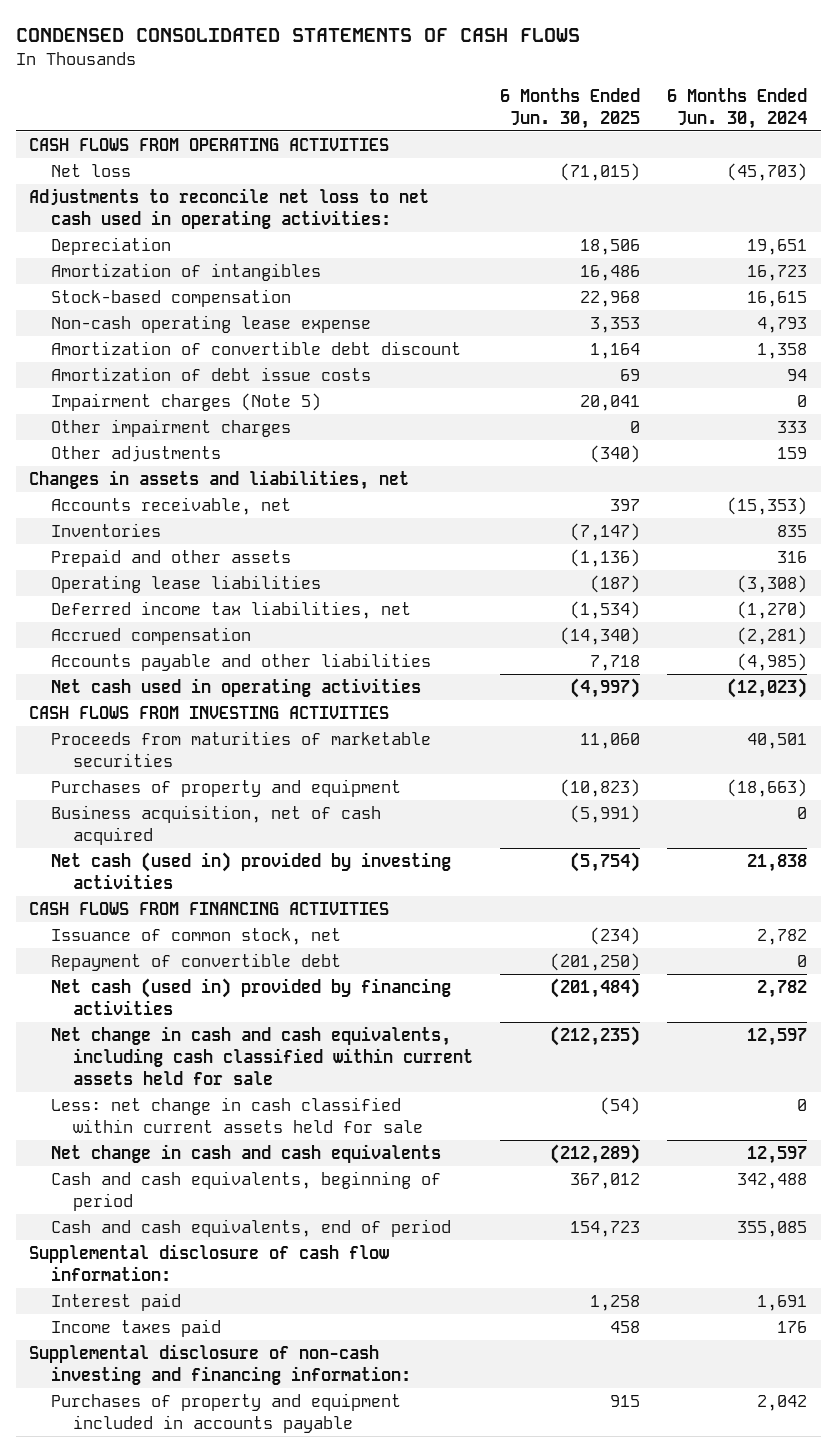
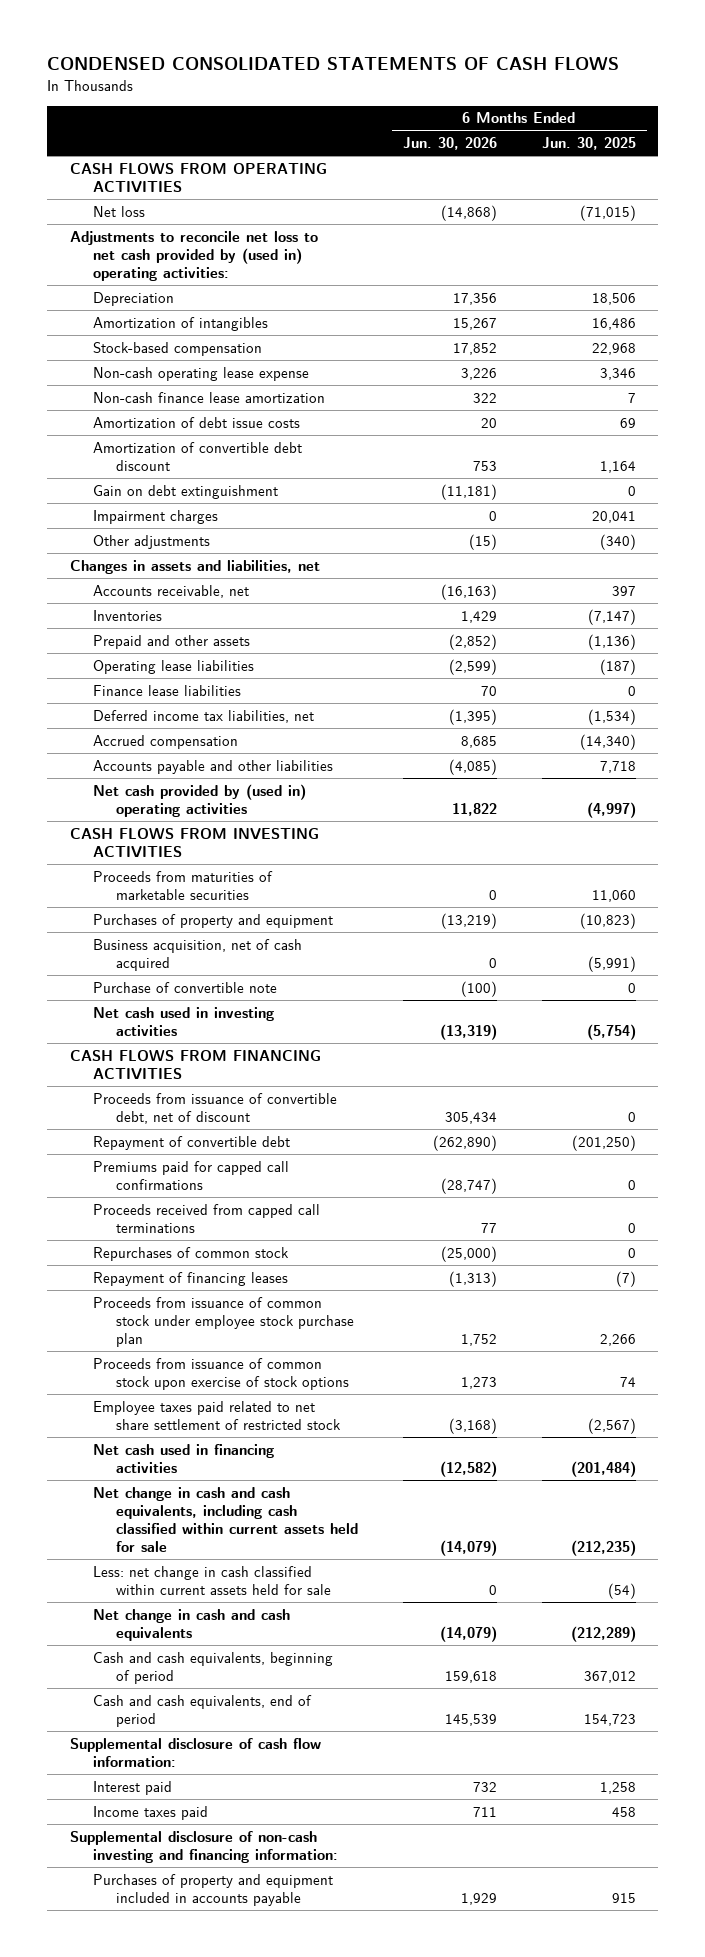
[667,87,808,129] 6 Months Ended Jun. 30, 2024 -> none
none -> [402,137,497,151] Jun. 30, 2026
[29,188,430,230] Adjustments to reconcile net loss to net cash used in operating activities: -> [69,230,318,281] Adjustments to reconcile net loss to net cash provided by (used in) operating activities:
[590,317,641,334] 3,353 -> [599,367,636,380] 3,346
none -> [92,391,325,403] Non-cash finance lease amortization
[51,419,292,438] Other impairment charges -> none
[51,341,462,356] Amortization of convertible debt discount -> [92,441,302,471] Amortization of convertible debt discount
none -> [92,484,278,499] Gain on debt extinguishment
[51,393,322,412] Impairment charges (Note 5) -> [92,509,218,524] Impairment charges
none -> [92,684,241,696] Finance lease liabilities
[51,678,422,698] Net cash used in operating activities -> [92,783,306,817] Net cash provided by (used in) operating activities
none -> [92,981,277,993] Purchase of convertible note
[51,852,452,890] Net cash (used in) provided by investing activities -> [92,1006,274,1036] Net cash used in investing activities
[51,928,342,946] Issuance of common stock, net -> none
none -> [92,1092,337,1124] Proceeds from issuance of convertible debt, net of discount
none -> [92,1160,289,1190] Premiums paid for capped call confirmations
none -> [92,1203,320,1233] Proceeds received from capped call terminations
none -> [92,1246,289,1261] Repurchases of common stock
none -> [92,1271,288,1286] Repayment of financing leases
none -> [92,1296,354,1347] Proceeds from issuance of common stock under employee stock purchase plan
none -> [92,1357,349,1390] Proceeds from issuance of common stock upon exercise of stock options
none -> [92,1400,341,1430] Employee taxes paid related to net share settlement of restricted stock
[51,978,452,1016] Net cash (used in) provided by financing activities -> [92,1443,274,1473] Net cash used in financing activities

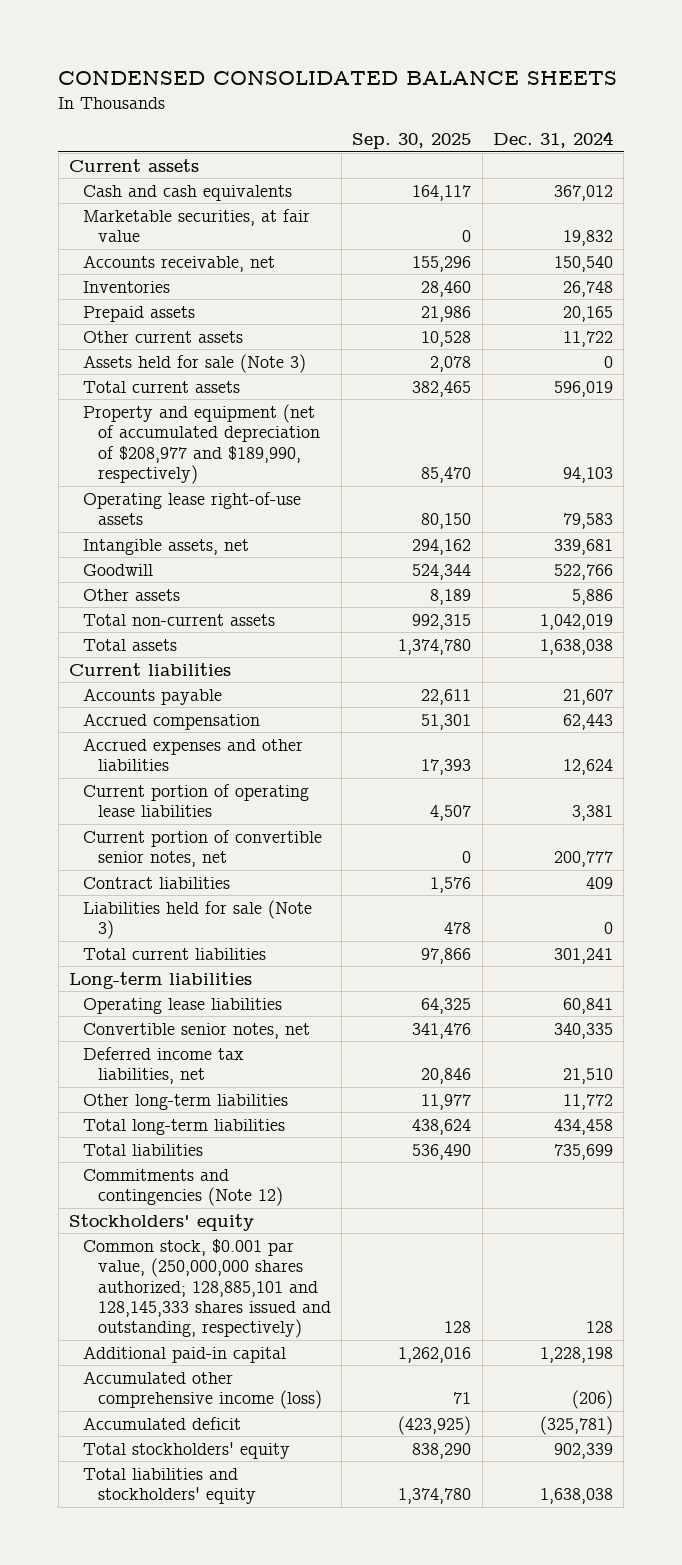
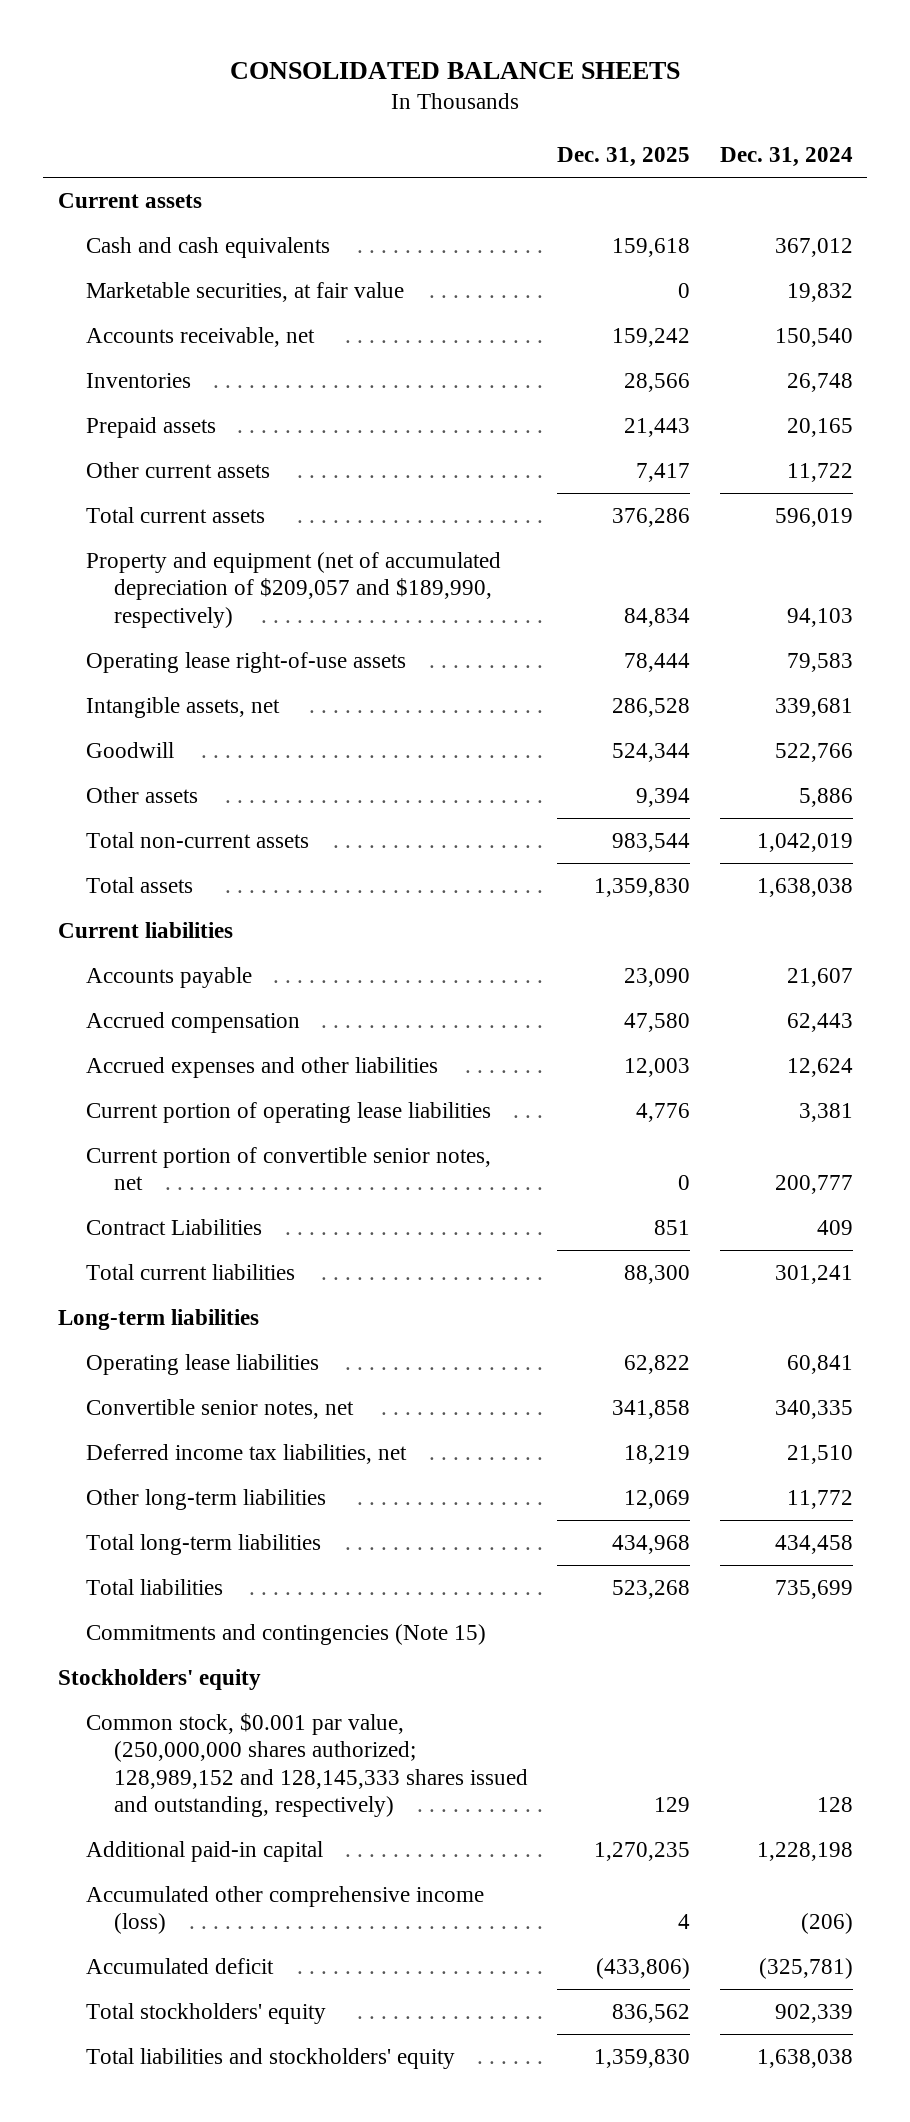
[58,71,618,86] CONDENSED CONSOLIDATED BALANCE SHEETS -> [230,61,681,79] CONSOLIDATED BALANCE SHEETS
[352,133,472,150] Sep. 30, 2025 -> none
none -> [557,147,691,168] Dec. 31, 2025
[83,353,307,373] Assets held for sale (Note 3) -> none
[83,403,320,485] Property and equipment (net of accumulated depreciation of $208,977 and $189,990, respectively) -> [86,551,502,628] Property and equipment (net of accumulated depreciation of $209,057 and $189,990, respectively)
[83,899,313,940] Liabilities held for sale (Note 3) -> none
[83,876,231,889] Contract liabilities -> [86,1218,263,1235] Contract Liabilities
[83,1168,283,1207] Commitments and contingencies (Note 12) -> [86,1623,487,1645] Commitments and contingencies (Note 15)
[83,1238,331,1339] Common stock, $0.001 par value, (250,000,000 shares authorized; 128,885,101 and 128,145,333 shares issued and outstanding, respectively) -> [86,1712,529,1817] Common stock, $0.001 par value, (250,000,000 shares authorized; 128,989,152 and 128,145,333 shares issued and outstanding, respectively)

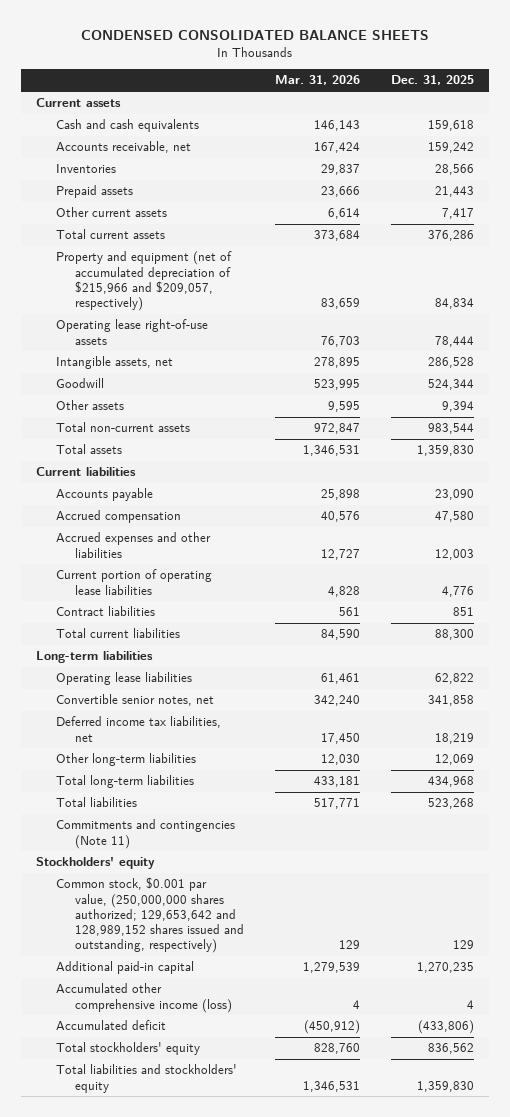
[230,61,681,79] CONSOLIDATED BALANCE SHEETS -> [81,30,430,41] CONDENSED CONSOLIDATED BALANCE SHEETS
[719,147,853,168] Dec. 31, 2024 -> none
none -> [274,75,360,86] Mar. 31, 2026
[86,281,405,302] Marketable securities, at fair value -> none
[86,551,502,628] Property and equipment (net of accumulated depreciation of $209,057 and $189,990, respectively) -> [55,251,232,311] Property and equipment (net of accumulated depreciation of $215,966 and $209,057, respectively)
[86,1146,492,1191] Current portion of convertible senior notes, net -> none
[86,1218,263,1235] Contract Liabilities -> [55,606,155,617] Contract liabilities
[86,1623,487,1645] Commitments and contingencies (Note 15) -> [55,819,235,849] Commitments and contingencies (Note 11)
[86,1712,529,1817] Common stock, $0.001 par value, (250,000,000 shares authorized; 128,989,152 and 128,145,333 shares issued and outstanding, respectively) -> [55,877,244,953] Common stock, $0.001 par value, (250,000,000 shares authorized; 129,653,642 and 128,989,152 shares issued and outstanding, respectively)

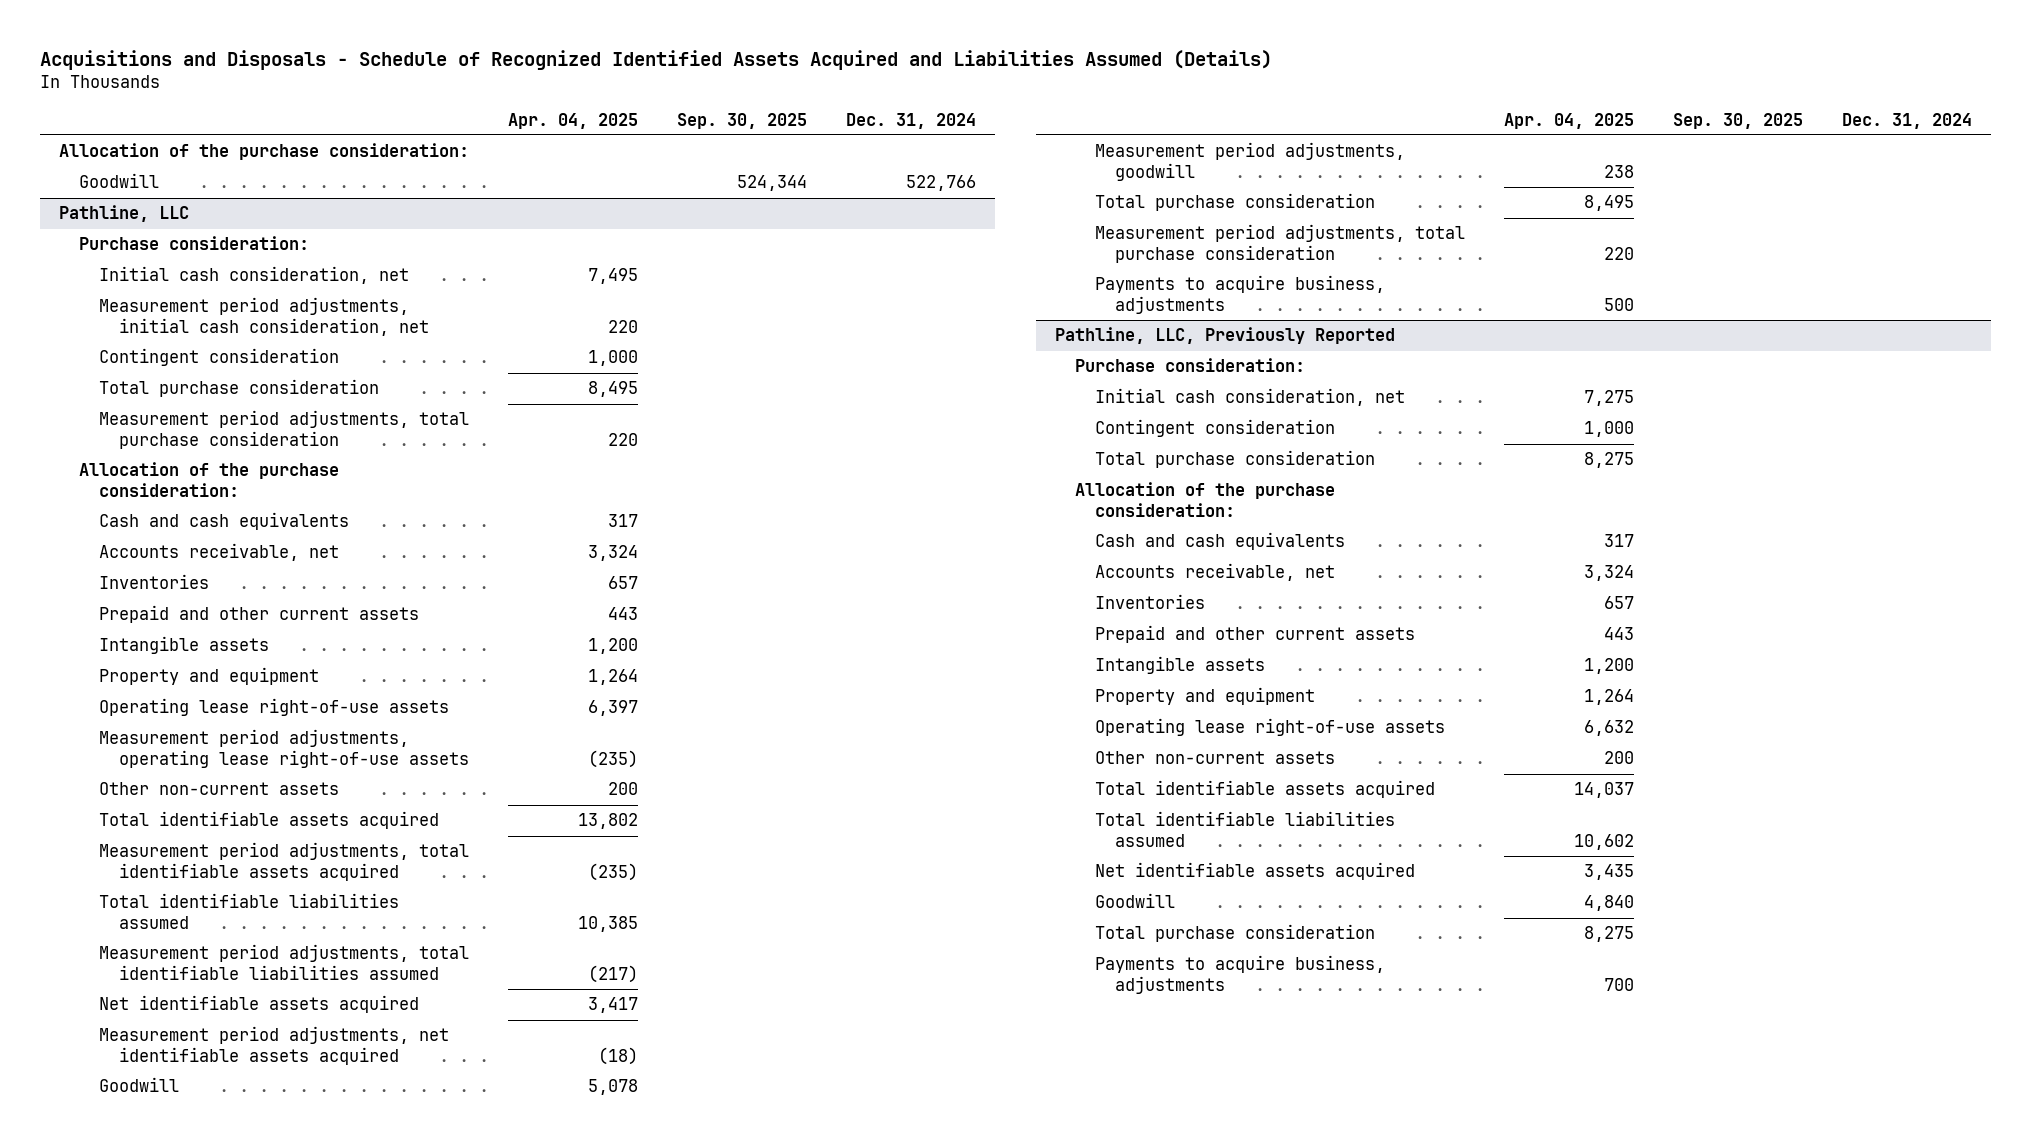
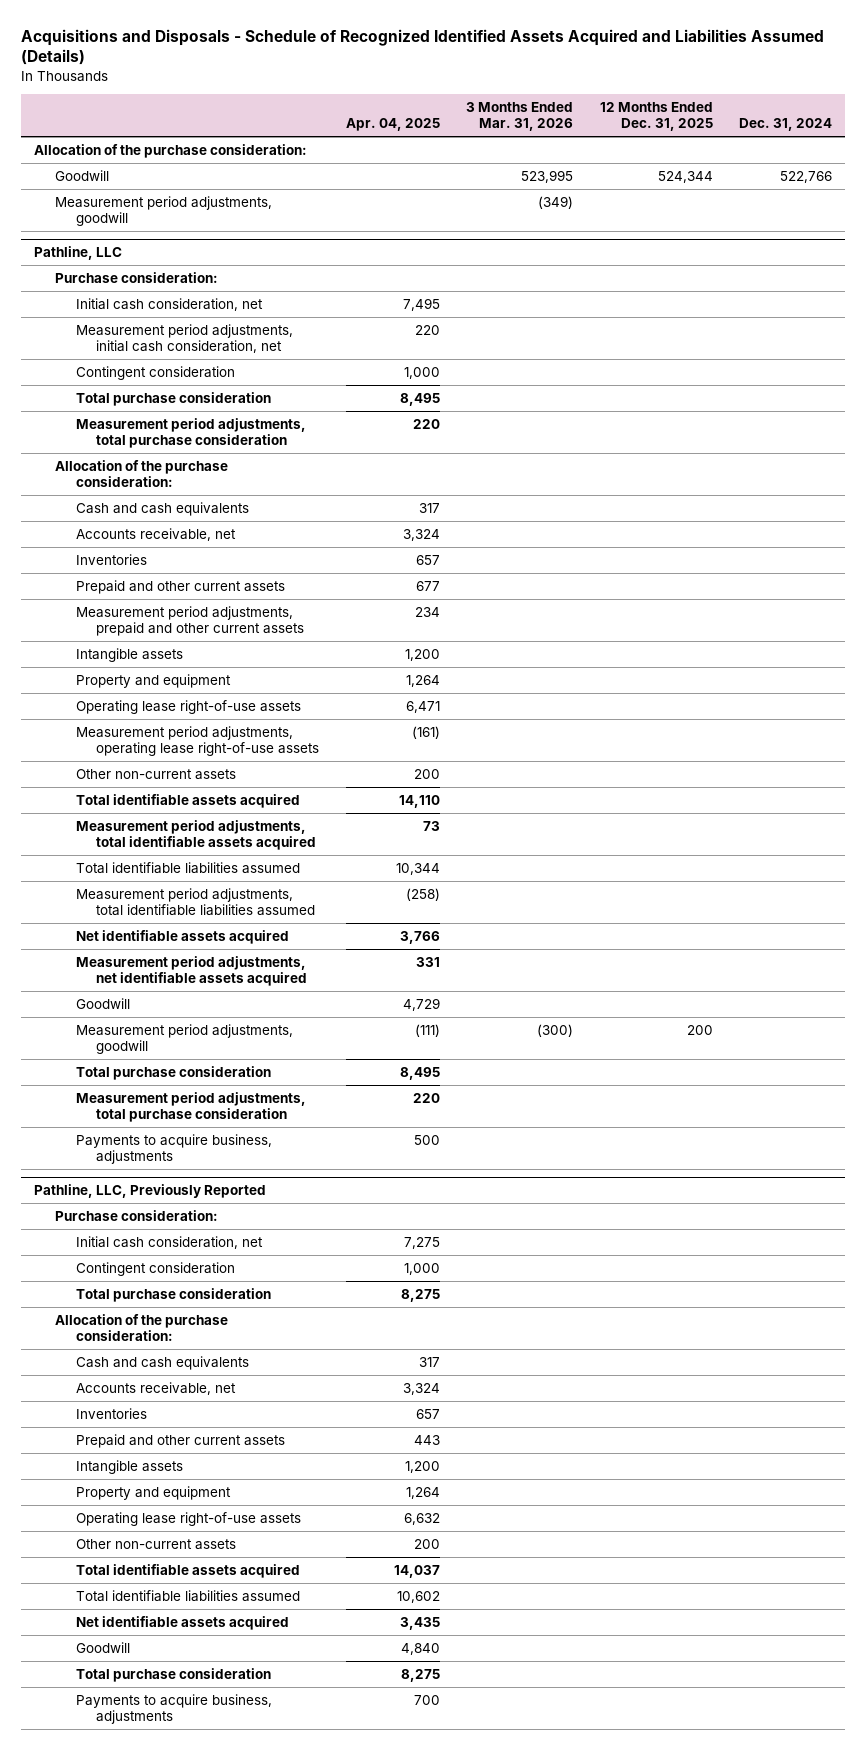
[676,112,807,129] Sep. 30, 2025 -> none
none -> [466,101,574,132] 3 Months Ended Mar. 31, 2026
none -> [599,101,713,132] 12 Months Ended Dec. 31, 2025
none -> [54,195,272,227] Measurement period adjustments, goodwill
[608,607,639,621] 443 -> [415,580,440,591] 677
none -> [75,605,305,637] Measurement period adjustments, prepaid and other current assets
[588,700,639,717] 6,397 -> [405,700,440,713] 6,471
[588,749,639,768] (235) -> [411,725,440,739] (161)
[578,813,639,830] 13,802 -> [398,794,440,808] 14,110
[588,862,639,881] (235) -> [422,820,440,831] 73
[578,915,639,932] 10,385 -> [395,862,440,875] 10,344
[588,964,639,983] (217) -> [405,887,440,901] (258)
[588,997,639,1014] 3,417 -> [399,930,440,944] 3,766
[598,1046,639,1065] (18) -> [415,956,440,967] 331
[588,1079,639,1096] 5,078 -> [402,997,440,1011] 4,729
[1604,164,1635,178] 238 -> [414,1023,440,1037] (111)

